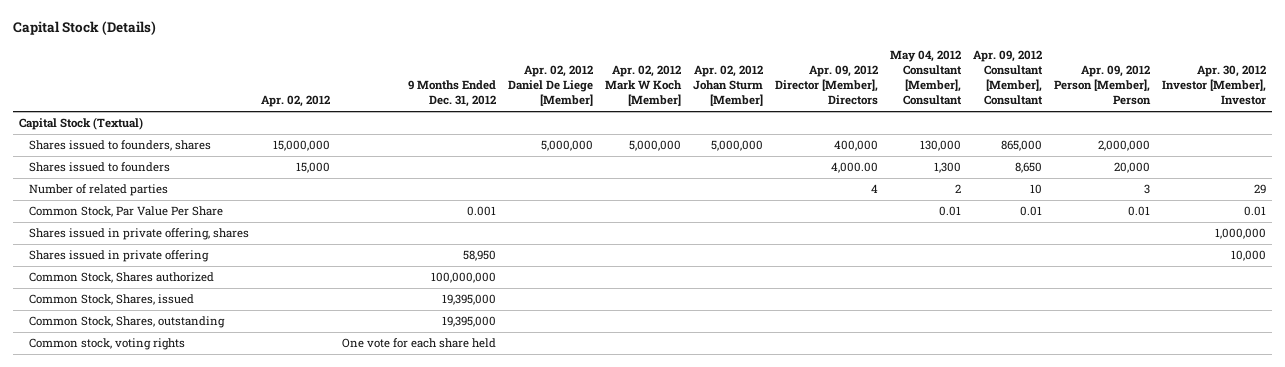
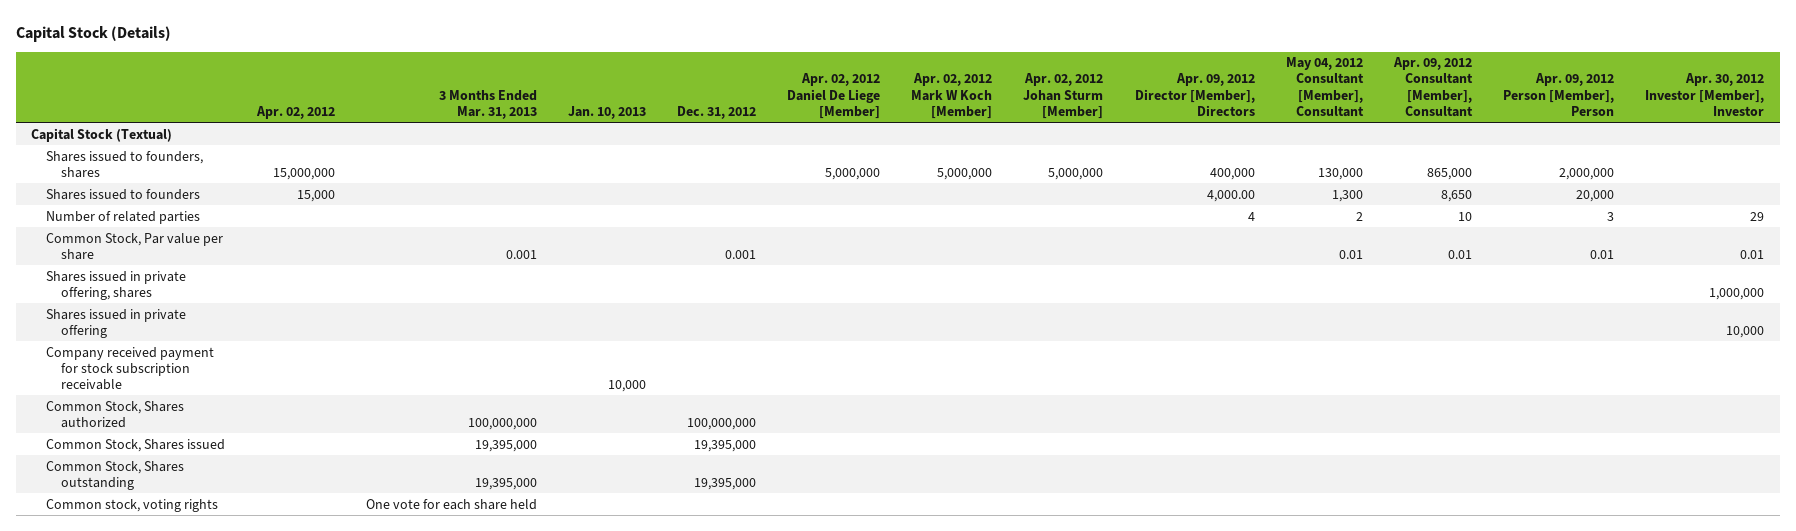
[408,79,497,108] 9 Months Ended Dec. 31, 2012 -> none
none -> [438,89,537,119] 3 Months Ended Mar. 31, 2013
none -> [567,105,646,119] Jan. 10, 2013
none -> [676,105,756,119] Dec. 31, 2012
[29,206,224,218] Common Stock, Par Value Per Share -> [46,232,224,260] Common Stock, Par value per share
none -> [46,346,215,391] Company received payment for stock subscription receivable
[29,294,195,306] Common Stock, Shares, issued -> [46,438,226,452] Common Stock, Shares issued
[29,316,226,329] Common Stock, Shares, outstanding -> [46,460,185,490] Common Stock, Shares outstanding

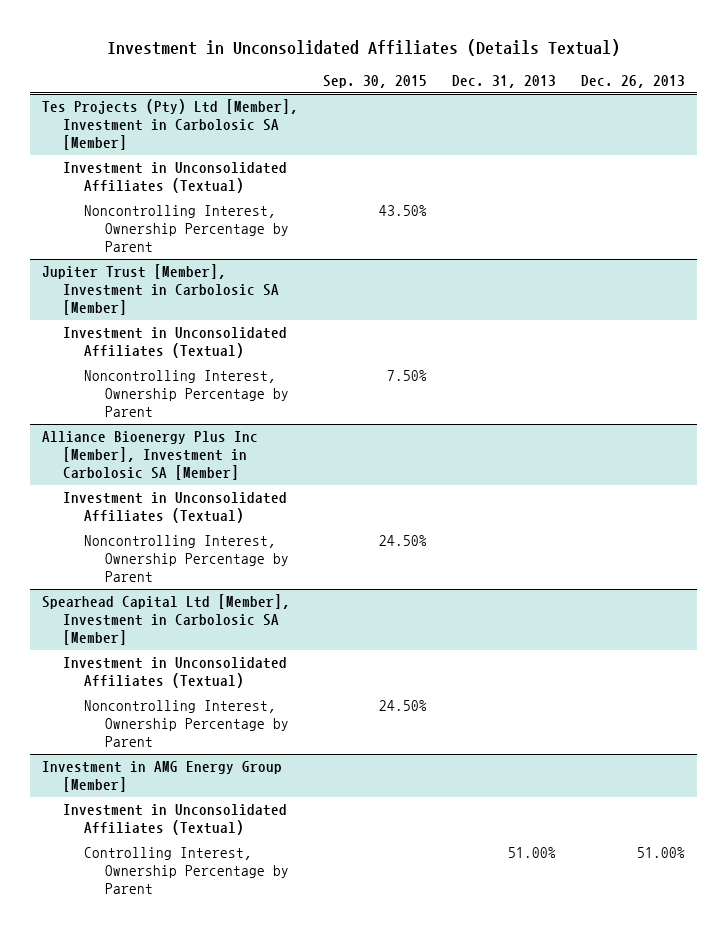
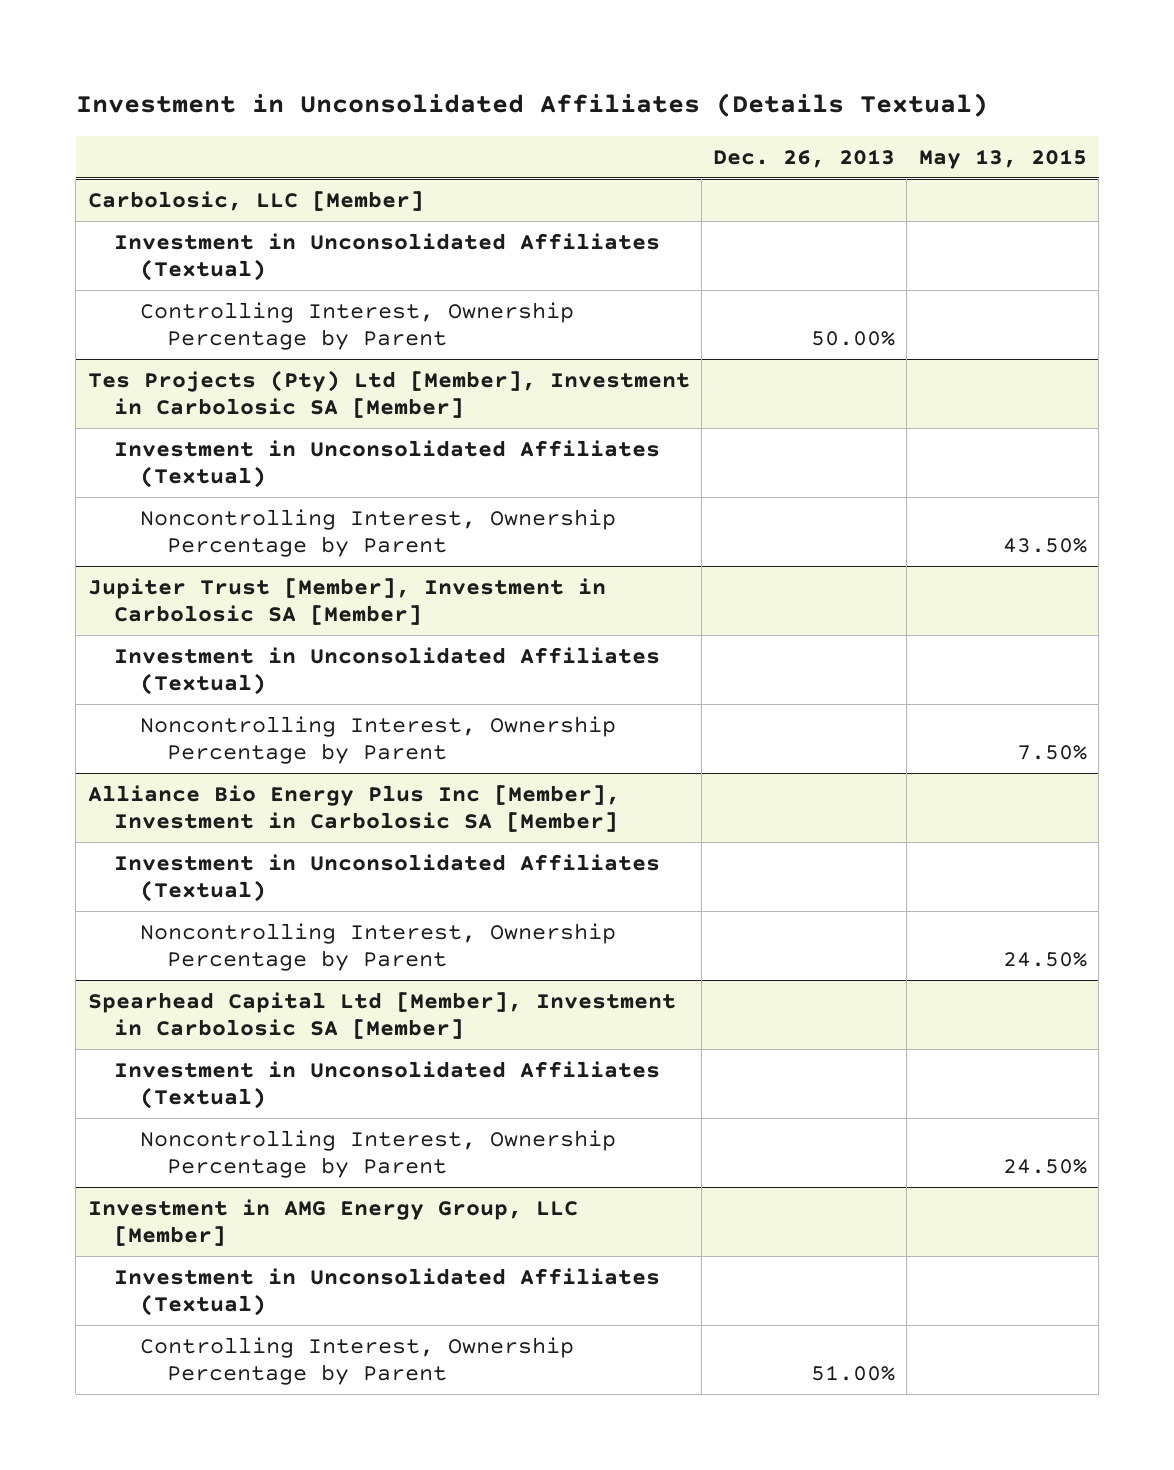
[323,75,428,89] Sep. 30, 2015 -> none
[451,75,556,89] Dec. 31, 2013 -> none
none -> [918,148,1087,169] May 13, 2015
none -> [87,190,424,211] Carbolosic, LLC [Member]
none -> [113,232,660,282] Investment in Unconsolidated Affiliates (Textual)
none -> [140,301,575,351] Controlling Interest, Ownership Percentage by Parent
[42,431,259,481] Alliance Bioenergy Plus Inc [Member], Investment in Carbolosic SA [Member] -> [87,784,620,833] Alliance Bio Energy Plus Inc [Member], Investment in Carbolosic SA [Member]
[42,761,283,793] Investment in AMG Energy Group [Member] -> [87,1198,578,1247] Investment in AMG Energy Group, LLC [Member]

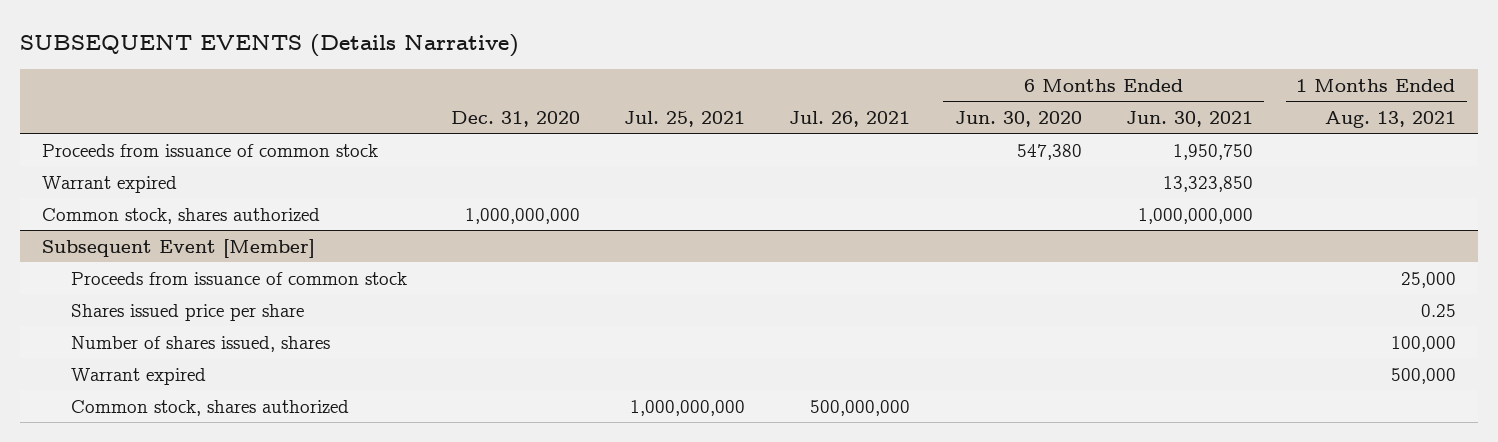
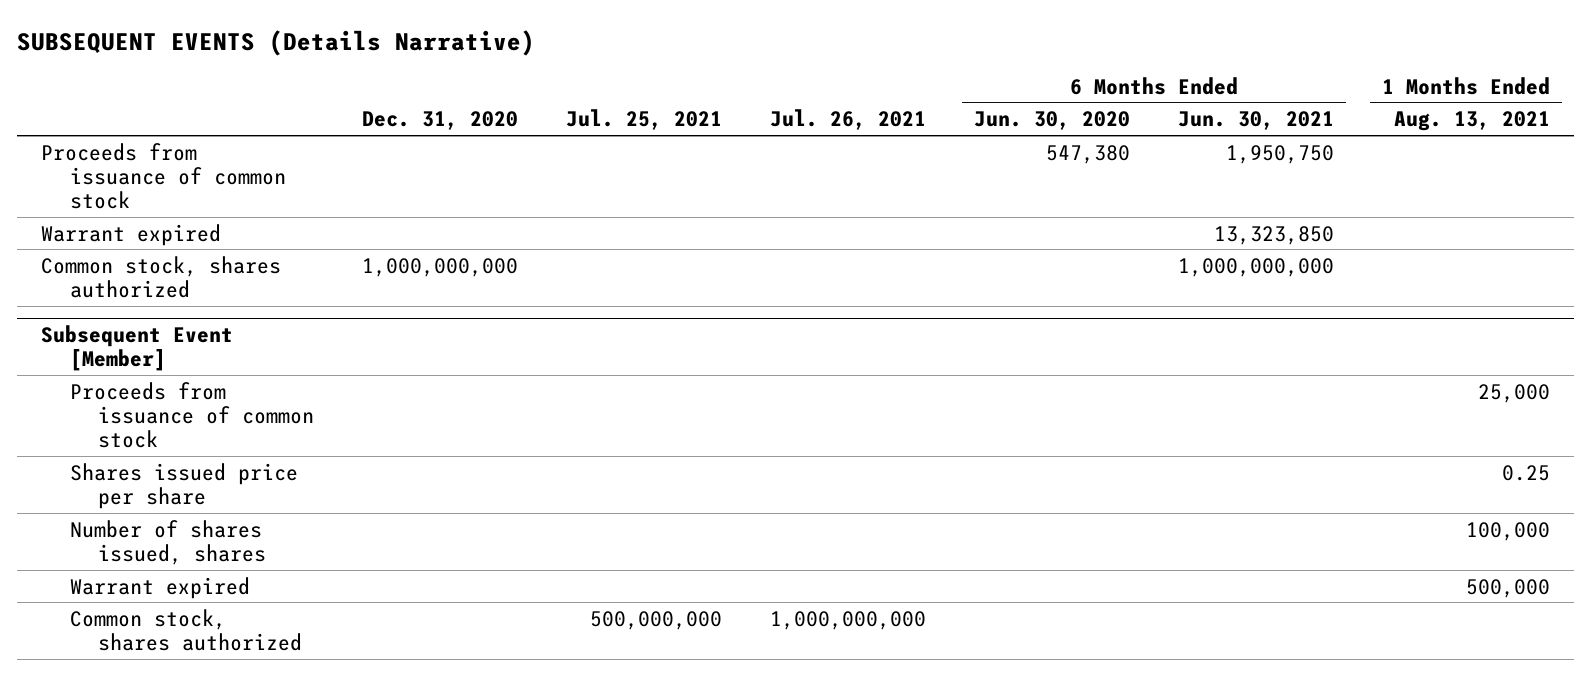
[630,399,746,416] 1,000,000,000 -> [590,610,723,630] 500,000,000
[810,399,911,416] 500,000,000 -> [769,610,926,630] 1,000,000,000

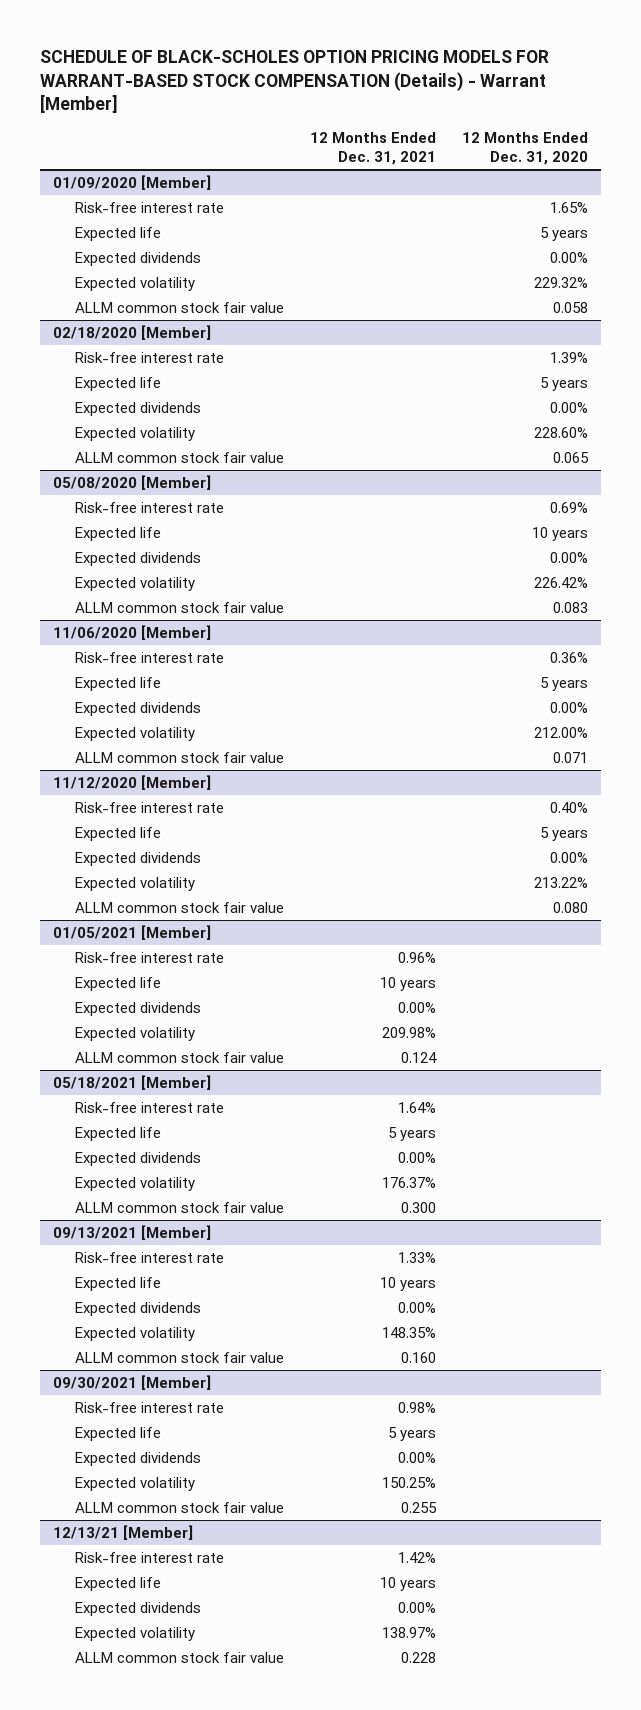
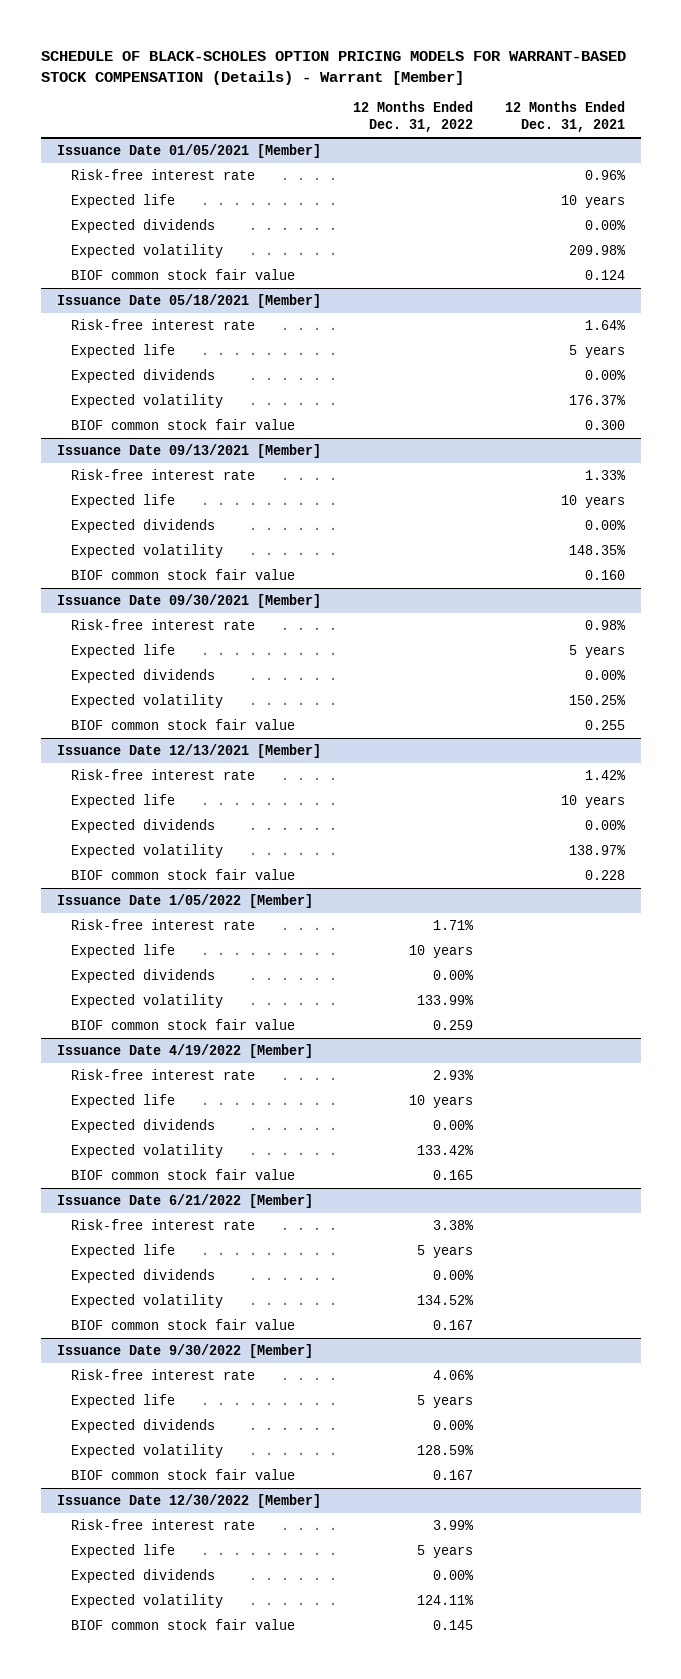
[462,132,589,166] 12 Months Ended Dec. 31, 2020 -> none
none -> [352,101,473,133] 12 Months Ended Dec. 31, 2022
[52,175,211,191] 01/09/2020 [Member] -> none
[75,202,225,214] Risk-free interest rate -> none
[75,227,162,242] Expected life -> none
[75,252,202,267] Expected dividends -> none
[75,277,196,292] Expected volatility -> none
[75,302,285,314] ALLM common stock fair value -> none
[52,325,211,341] 02/18/2020 [Member] -> none
[75,352,225,364] Risk-free interest rate -> none
[75,377,162,392] Expected life -> none
[75,402,202,417] Expected dividends -> none
[75,427,196,442] Expected volatility -> none
[75,452,285,464] ALLM common stock fair value -> none
[52,475,211,491] 05/08/2020 [Member] -> none
[75,502,225,514] Risk-free interest rate -> none
[75,527,162,542] Expected life -> none
[75,552,202,567] Expected dividends -> none
[75,577,196,592] Expected volatility -> none
[75,602,285,614] ALLM common stock fair value -> none
[52,625,211,641] 11/06/2020 [Member] -> none
[75,652,225,664] Risk-free interest rate -> none
[75,677,162,692] Expected life -> none
[75,702,202,717] Expected dividends -> none
[75,727,196,742] Expected volatility -> none
[75,752,285,764] ALLM common stock fair value -> none
[52,775,211,791] 11/12/2020 [Member] -> none
[75,802,225,814] Risk-free interest rate -> none
[75,827,162,842] Expected life -> none
[75,852,202,867] Expected dividends -> none
[75,877,196,892] Expected volatility -> none
[75,902,285,914] ALLM common stock fair value -> none
[52,925,211,941] 01/05/2021 [Member] -> [56,144,321,159] Issuance Date 01/05/2021 [Member]
[75,1052,285,1064] ALLM common stock fair value -> [71,269,296,281] BIOF common stock fair value
[52,1075,211,1091] 05/18/2021 [Member] -> [56,294,321,309] Issuance Date 05/18/2021 [Member]
[75,1202,285,1214] ALLM common stock fair value -> [71,419,296,431] BIOF common stock fair value
[52,1225,211,1241] 09/13/2021 [Member] -> [56,444,321,459] Issuance Date 09/13/2021 [Member]
[75,1352,285,1364] ALLM common stock fair value -> [71,569,296,581] BIOF common stock fair value
[52,1375,211,1391] 09/30/2021 [Member] -> [56,594,321,609] Issuance Date 09/30/2021 [Member]
[75,1502,285,1514] ALLM common stock fair value -> [71,719,296,731] BIOF common stock fair value
[52,1525,193,1541] 12/13/21 [Member] -> [56,744,321,759] Issuance Date 12/13/2021 [Member]
[75,1652,285,1664] ALLM common stock fair value -> [71,869,296,881] BIOF common stock fair value
none -> [56,894,313,909] Issuance Date 1/05/2022 [Member]
none -> [71,919,256,931] Risk-free interest rate
none -> [71,944,176,959] Expected life
none -> [71,969,216,984] Expected dividends
none -> [71,994,224,1009] Expected volatility
none -> [71,1019,296,1031] BIOF common stock fair value
none -> [56,1044,313,1059] Issuance Date 4/19/2022 [Member]
none -> [71,1069,256,1081] Risk-free interest rate
none -> [71,1094,176,1109] Expected life
none -> [71,1119,216,1134] Expected dividends
none -> [71,1144,224,1159] Expected volatility
none -> [71,1169,296,1181] BIOF common stock fair value
none -> [56,1194,313,1209] Issuance Date 6/21/2022 [Member]
none -> [71,1219,256,1231] Risk-free interest rate
none -> [71,1244,176,1259] Expected life
none -> [71,1269,216,1284] Expected dividends
none -> [71,1294,224,1309] Expected volatility
none -> [71,1319,296,1331] BIOF common stock fair value
none -> [56,1344,313,1359] Issuance Date 9/30/2022 [Member]
none -> [71,1369,256,1381] Risk-free interest rate
none -> [71,1394,176,1409] Expected life
none -> [71,1419,216,1434] Expected dividends
none -> [71,1444,224,1459] Expected volatility
none -> [71,1469,296,1481] BIOF common stock fair value
none -> [56,1494,321,1509] Issuance Date 12/30/2022 [Member]
none -> [71,1519,256,1531] Risk-free interest rate
none -> [71,1544,176,1559] Expected life
none -> [71,1569,216,1584] Expected dividends
none -> [71,1594,224,1609] Expected volatility
none -> [71,1619,296,1631] BIOF common stock fair value

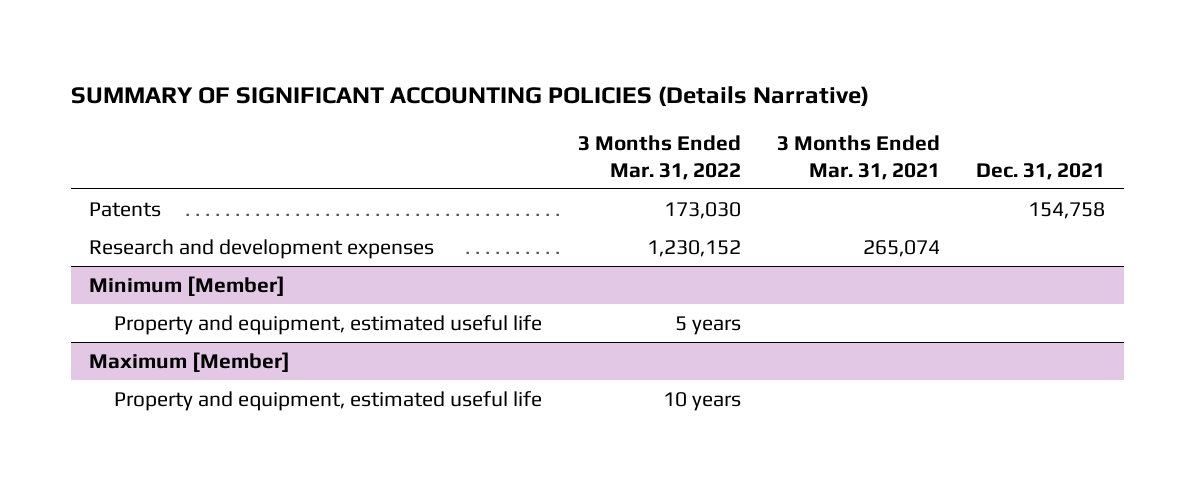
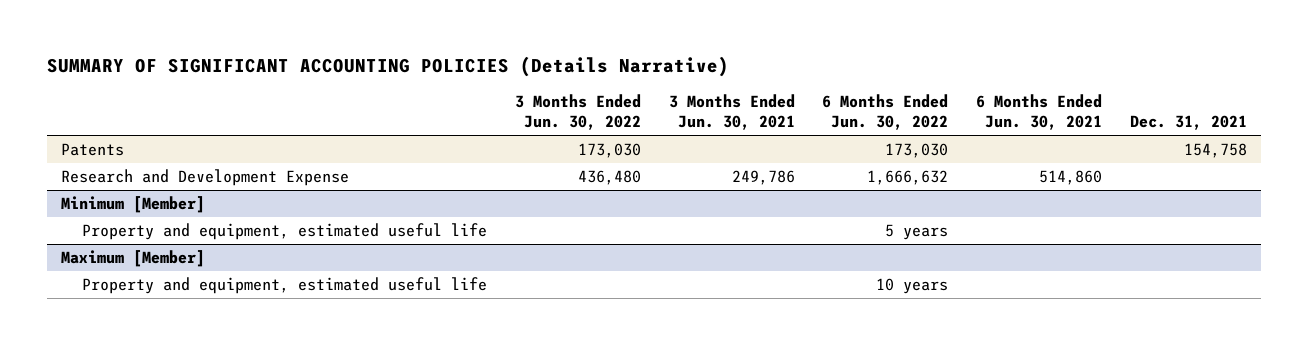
[578,134,742,180] 3 Months Ended Mar. 31, 2022 -> none
[777,134,941,180] 3 Months Ended Mar. 31, 2021 -> none
none -> [514,94,641,131] 3 Months Ended Jun. 30, 2022
none -> [668,94,795,131] 3 Months Ended Jun. 30, 2021
none -> [822,94,949,131] 6 Months Ended Jun. 30, 2022
none -> [976,94,1103,131] 6 Months Ended Jun. 30, 2021
[88,238,434,259] Research and development expenses -> [60,169,349,187] Research and Development Expense

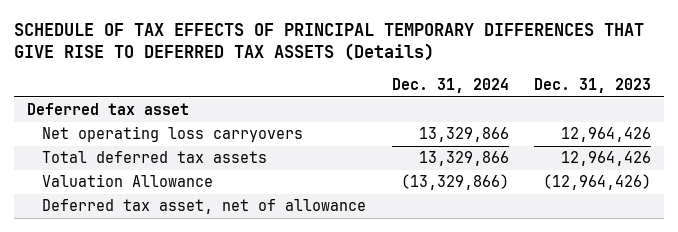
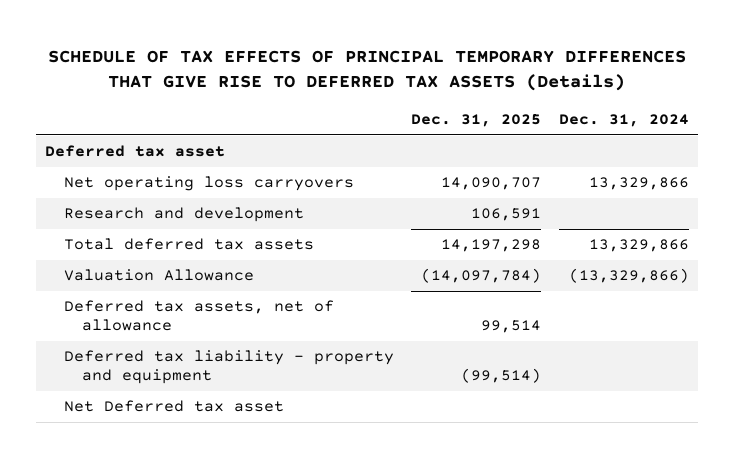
[534,77,652,93] Dec. 31, 2023 -> none
none -> [411,114,542,128] Dec. 31, 2025
none -> [63,207,304,223] Research and development
none -> [63,300,334,332] Deferred tax assets, net of allowance
none -> [63,350,394,385] Deferred tax liability - property and equipment
[41,199,366,215] Deferred tax asset, net of allowance -> [63,400,284,413] Net Deferred tax asset

